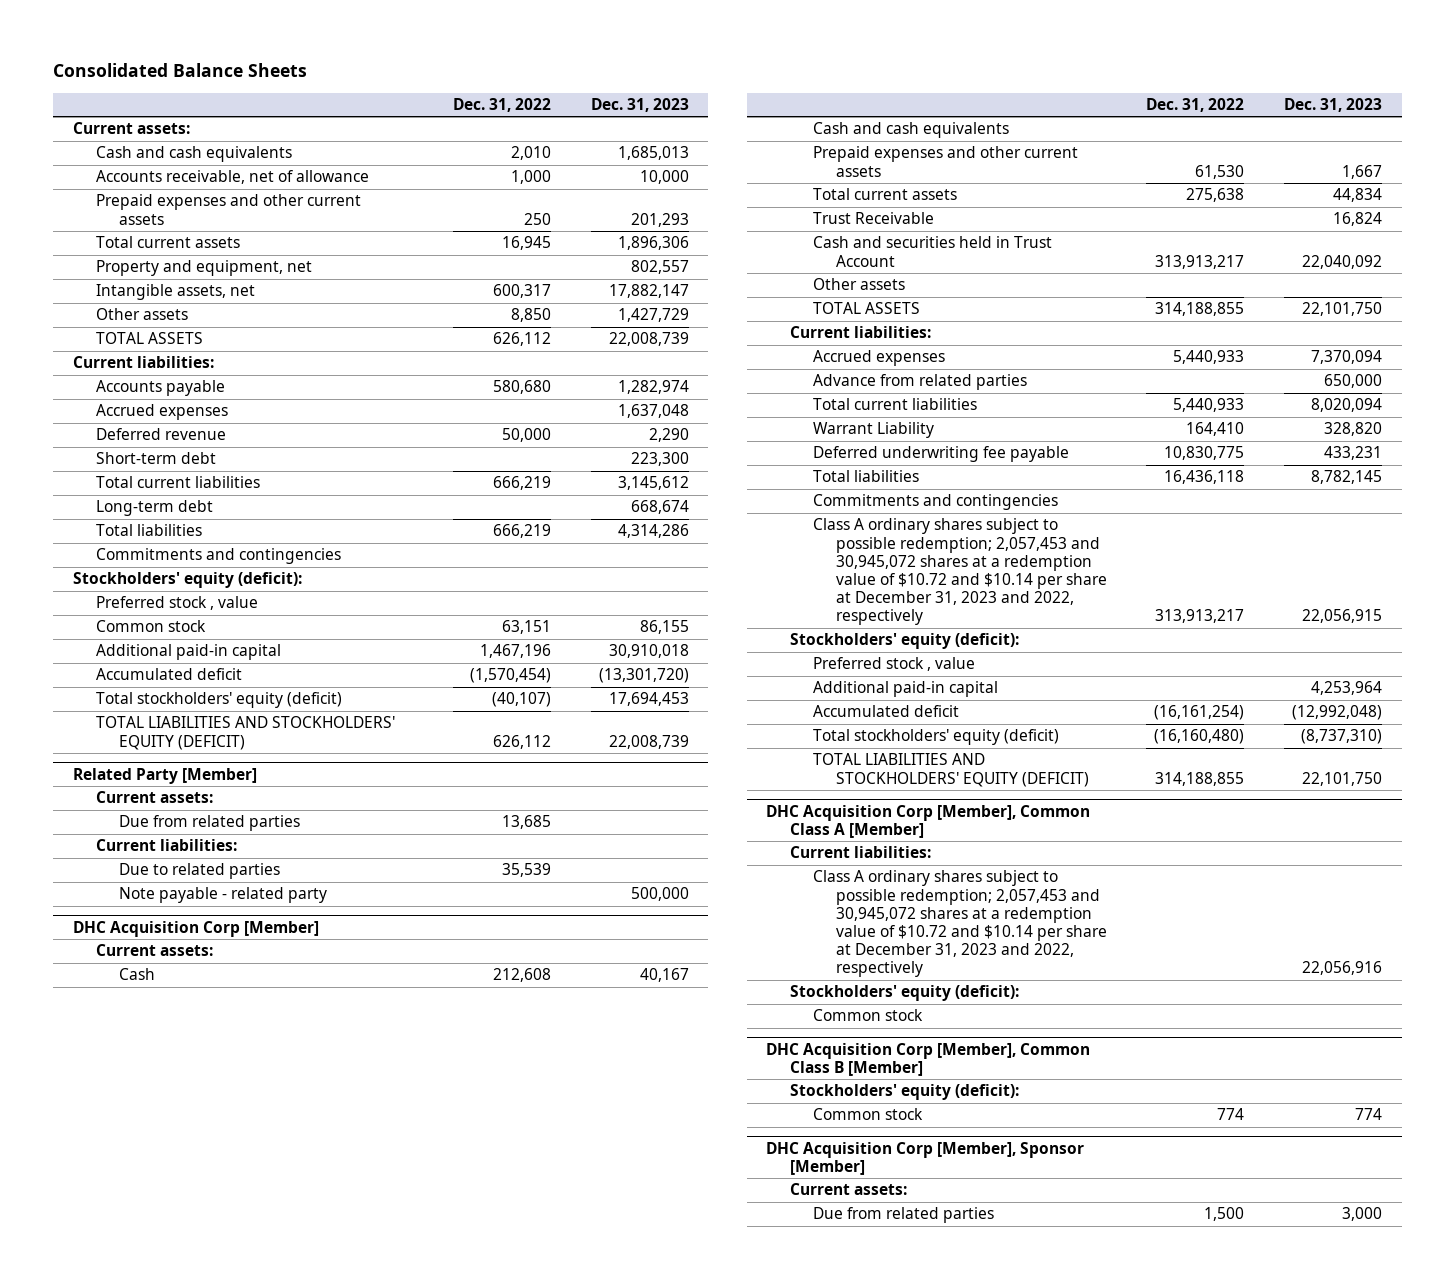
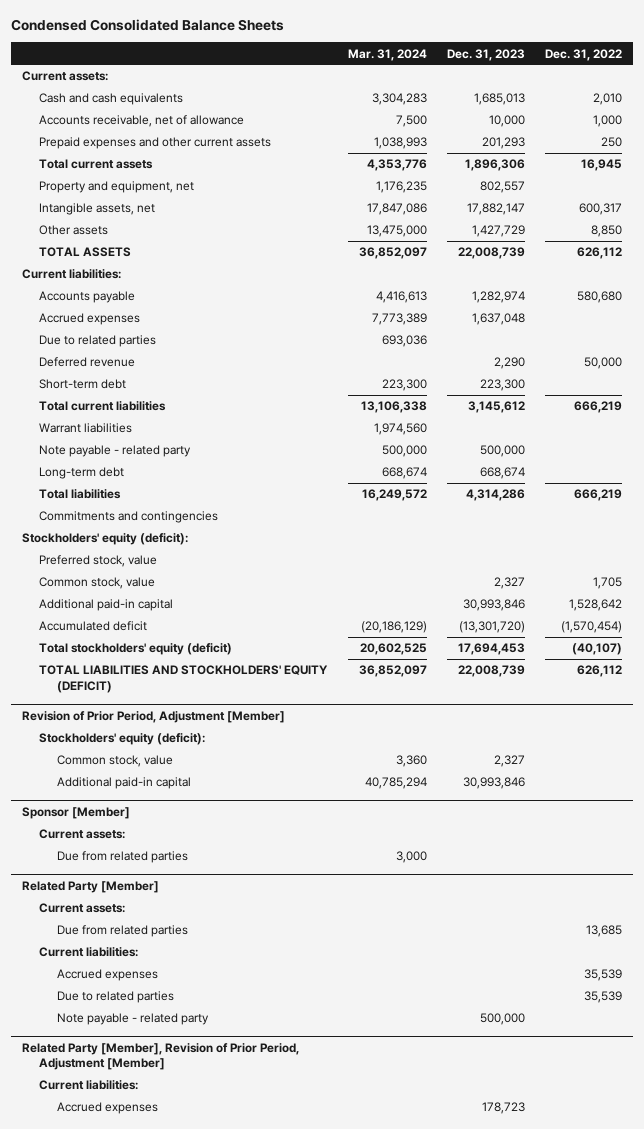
[53,63,308,78] Consolidated Balance Sheets -> [11,19,285,32] Condensed Consolidated Balance Sheets
none -> [347,48,427,61] Mar. 31, 2024
none -> [39,335,157,348] Due to related parties
none -> [39,423,133,434] Warrant liabilities
none -> [39,445,192,458] Note payable - related party
[96,596,259,611] Preferred stock , value -> [39,555,158,568] Preferred stock, value
[96,620,207,633] Common stock -> [39,577,156,590] Common stock, value
[502,620,552,635] 63,151 -> [593,577,623,590] 1,705
[639,620,689,635] 86,155 -> [493,577,525,590] 2,327
[480,644,552,659] 1,467,196 -> [569,599,623,612] 1,528,642
[608,644,689,659] 30,910,018 -> [462,599,525,612] 30,993,846
none -> [21,711,285,724] Revision of Prior Period, Adjustment [Member]
none -> [39,733,206,746] Stockholders' equity (deficit):
none -> [56,755,173,768] Common stock, value
none -> [56,777,191,790] Additional paid-in capital
none -> [21,807,130,820] Sponsor [Member]
none -> [39,829,126,840] Current assets:
none -> [56,851,188,864] Due from related parties
none -> [56,969,158,982] Accrued expenses
[73,920,320,937] DHC Acquisition Corp [Member] -> none
[96,944,214,957] Current assets: -> none
[119,968,156,981] Cash -> none
[812,122,1009,139] Cash and cash equivalents -> none
[812,146,1078,177] Prepaid expenses and other current assets -> none
[812,188,957,201] Total current assets -> none
[812,212,934,225] Trust Receivable -> none
[812,236,1052,267] Cash and securities held in Trust Account -> none
[812,278,905,291] Other assets -> none
[812,302,920,315] TOTAL ASSETS -> none
[789,326,931,339] Current liabilities: -> none
[812,350,945,367] Accrued expenses -> none
[812,374,1027,391] Advance from related parties -> none
[812,398,977,411] Total current liabilities -> none
[812,422,934,439] Warrant Liability -> none
[812,446,1069,463] Deferred underwriting fee payable -> none
[812,470,919,483] Total liabilities -> none
[812,494,1058,511] Commitments and contingencies -> none
[812,518,1108,626] Class A ordinary shares subject to possible redemption; 2,057,453 and 30,945,072 shares at a redemption value of $10.72 and $10.14 per share at December 31, 2023 and 2022, respectively -> none
[789,633,1019,650] Stockholders' equity (deficit): -> none
[812,657,975,672] Preferred stock , value -> none
[812,681,998,698] Additional paid-in capital -> none
[812,705,959,718] Accumulated deficit -> none
[812,729,1059,746] Total stockholders' equity (deficit) -> none
[812,753,1090,787] TOTAL LIABILITIES AND STOCKHOLDERS' EQUITY (DEFICIT) -> none
[766,804,1091,838] DHC Acquisition Corp [Member], Common Class A [Member] -> none
none -> [21,1043,299,1071] Related Party [Member], Revision of Prior Period, Adjustment [Member]
[812,870,1108,978] Class A ordinary shares subject to possible redemption; 2,057,453 and 30,945,072 shares at a redemption value of $10.72 and $10.14 per share at December 31, 2023 and 2022, respectively -> none
[789,985,1019,1002] Stockholders' equity (deficit): -> none
[812,1009,923,1022] Common stock -> none
[766,1042,1091,1076] DHC Acquisition Corp [Member], Common Class B [Member] -> none
[789,1084,1019,1101] Stockholders' equity (deficit): -> none
[812,1108,923,1121] Common stock -> none
[766,1141,1085,1175] DHC Acquisition Corp [Member], Sponsor [Member] -> none
[789,1183,907,1196] Current assets: -> none
[812,1207,994,1224] Due from related parties -> none
none -> [56,1102,158,1115] Accrued expenses

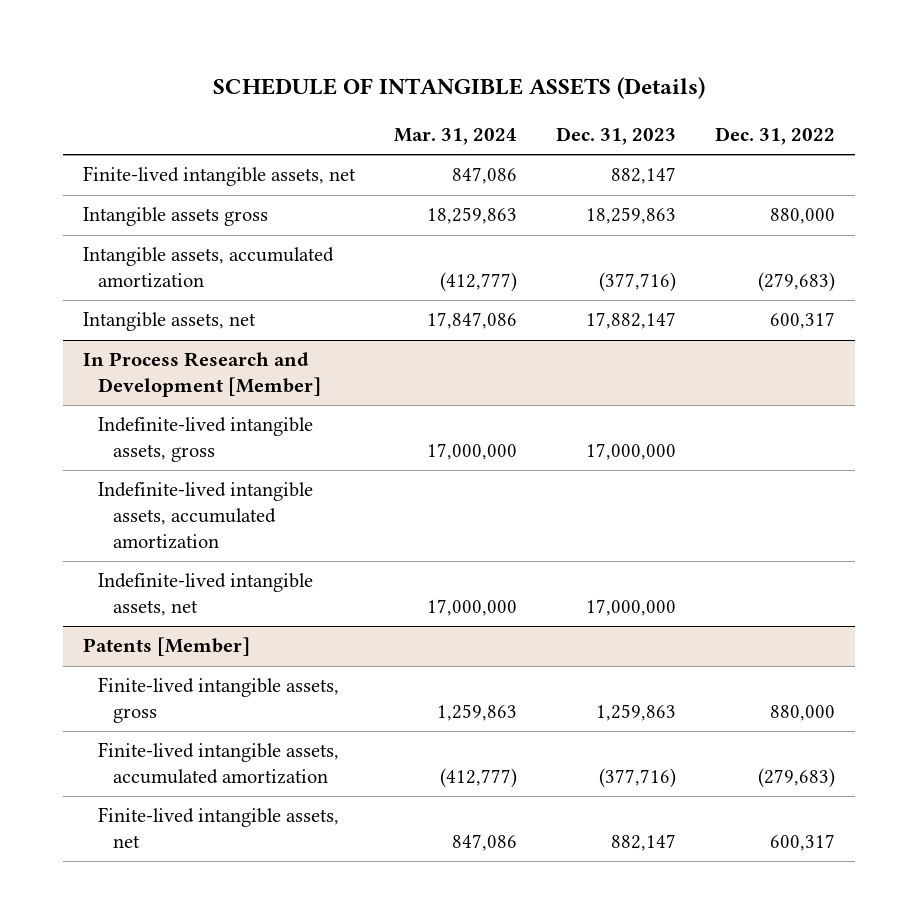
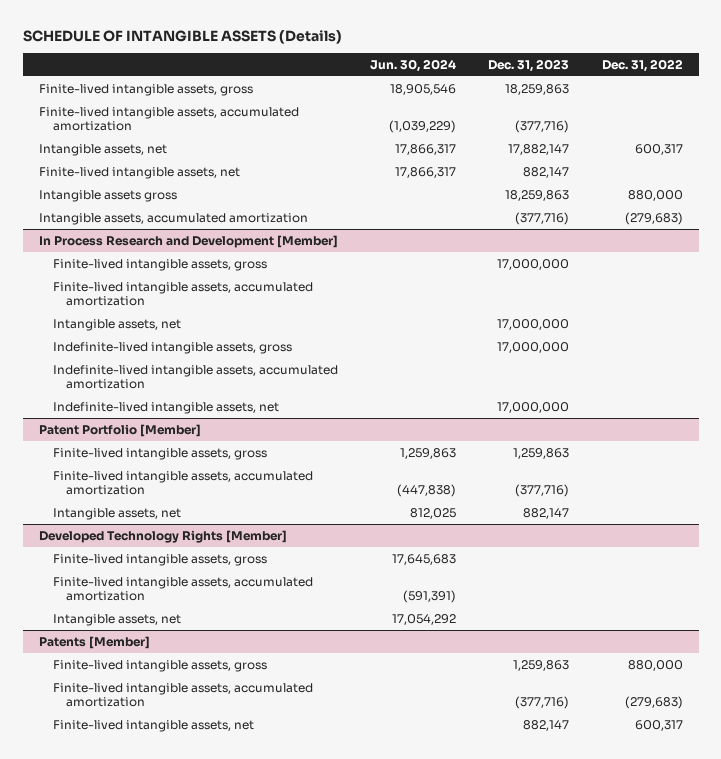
[393,128,517,146] Mar. 31, 2024 -> none
none -> [370,59,457,73] Jun. 30, 2024
none -> [38,83,253,96] Finite-lived intangible assets, gross
none -> [38,106,299,131] Finite-lived intangible assets, accumulated amortization
[82,312,256,332] Intangible assets, net -> [38,143,167,156] Intangible assets, net
none -> [52,258,267,271] Finite-lived intangible assets, gross
none -> [52,281,313,306] Finite-lived intangible assets, accumulated amortization
none -> [52,318,181,331] Intangible assets, net
none -> [38,423,201,437] Patent Portfolio [Member]
none -> [52,447,267,460] Finite-lived intangible assets, gross
none -> [52,470,313,495] Finite-lived intangible assets, accumulated amortization
none -> [52,507,181,520] Intangible assets, net
none -> [38,529,287,543] Developed Technology Rights [Member]
none -> [52,553,267,566] Finite-lived intangible assets, gross
none -> [52,576,313,601] Finite-lived intangible assets, accumulated amortization
none -> [52,613,181,626] Intangible assets, net

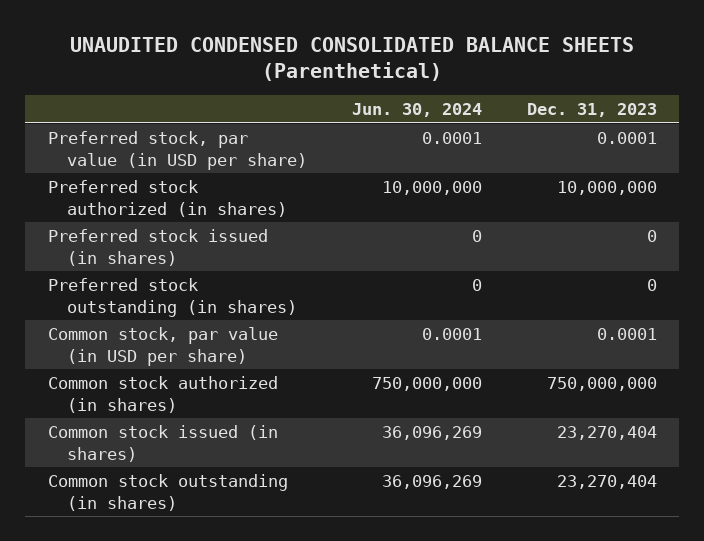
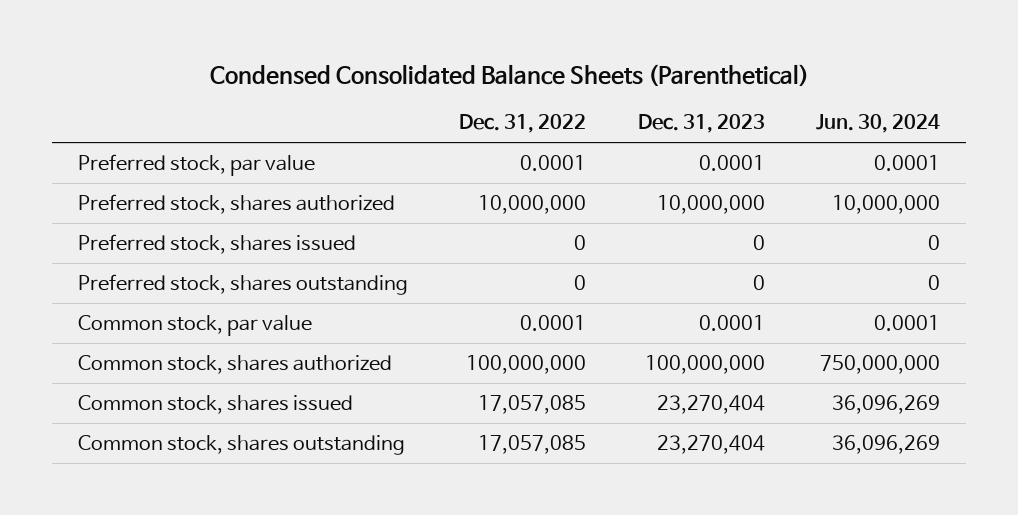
[70,36,635,81] UNAUDITED CONDENSED CONSOLIDATED BALANCE SHEETS (Parenthetical) -> [209,63,809,87] Condensed Consolidated Balance Sheets (Parenthetical)
none -> [459,114,587,134] Dec. 31, 2022
[47,131,308,170] Preferred stock, par value (in USD per share) -> [77,154,315,177] Preferred stock, par value
[47,180,288,217] Preferred stock authorized (in shares) -> [77,194,395,215] Preferred stock, shares authorized
[47,229,268,266] Preferred stock issued (in shares) -> [77,234,356,255] Preferred stock, shares issued
[47,278,298,317] Preferred stock outstanding (in shares) -> [77,274,408,296] Preferred stock, shares outstanding
[47,327,278,366] Common stock, par value (in USD per share) -> [77,315,312,337] Common stock, par value
[47,376,278,413] Common stock authorized (in shares) -> [77,355,392,375] Common stock, shares authorized
[546,377,657,392] 750,000,000 -> [644,355,765,375] 100,000,000
[47,425,278,462] Common stock issued (in shares) -> [77,395,353,415] Common stock, shares issued
[47,474,288,511] Common stock outstanding (in shares) -> [77,435,405,456] Common stock, shares outstanding

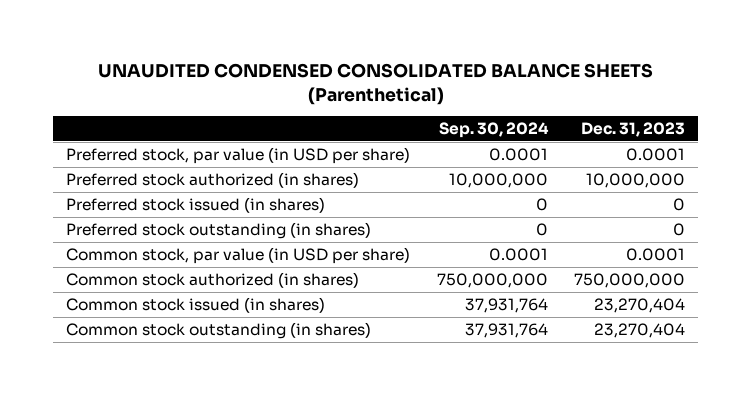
[209,63,809,87] Condensed Consolidated Balance Sheets (Parenthetical) -> [97,62,653,105] UNAUDITED CONDENSED CONSOLIDATED BALANCE SHEETS (Parenthetical)
[459,114,587,134] Dec. 31, 2022 -> none
[816,114,941,134] Jun. 30, 2024 -> none
none -> [438,121,549,138] Sep. 30, 2024
[77,154,315,177] Preferred stock, par value -> [66,146,411,164] Preferred stock, par value (in USD per share)
[77,194,395,215] Preferred stock, shares authorized -> [66,171,360,188] Preferred stock authorized (in shares)
[77,234,356,255] Preferred stock, shares issued -> [66,196,326,213] Preferred stock issued (in shares)
[77,274,408,296] Preferred stock, shares outstanding -> [66,221,372,239] Preferred stock outstanding (in shares)
[77,315,312,337] Common stock, par value -> [66,246,411,264] Common stock, par value (in USD per share)
[77,355,392,375] Common stock, shares authorized -> [66,271,360,288] Common stock authorized (in shares)
[644,355,765,375] 100,000,000 -> [573,272,685,288] 750,000,000
[77,395,353,415] Common stock, shares issued -> [66,296,326,313] Common stock issued (in shares)
[77,435,405,456] Common stock, shares outstanding -> [66,321,372,339] Common stock outstanding (in shares)

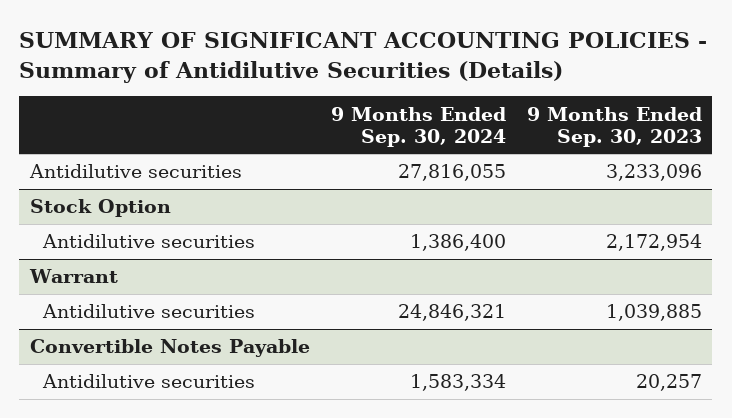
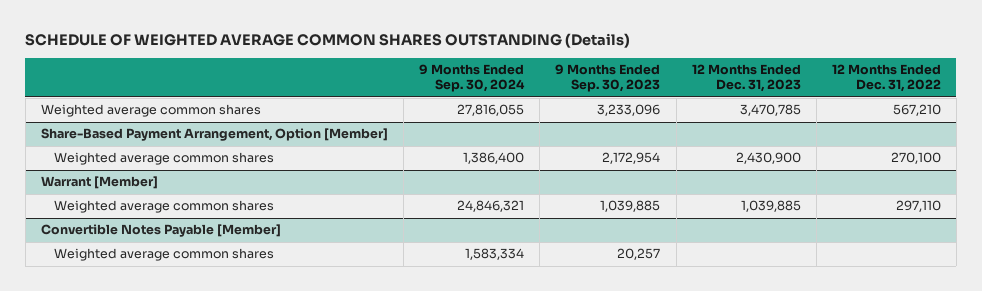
[19,32,708,83] SUMMARY OF SIGNIFICANT ACCOUNTING POLICIES - Summary of Antidilutive Securities (Details) -> [25,33,631,49] SCHEDULE OF WEIGHTED AVERAGE COMMON SHARES OUTSTANDING (Details)
none -> [691,64,801,93] 12 Months Ended Dec. 31, 2023
none -> [831,64,941,93] 12 Months Ended Dec. 31, 2022
[28,164,242,179] Antidilutive securities -> [41,104,262,118] Weighted average common shares
[29,199,171,218] Stock Option -> [41,128,389,142] Share-Based Payment Arrangement, Option [Member]
[42,234,256,249] Antidilutive securities -> [53,152,274,166] Weighted average common shares
[28,269,118,284] Warrant -> [41,176,159,190] Warrant [Member]
[42,304,256,319] Antidilutive securities -> [53,200,274,214] Weighted average common shares
[29,339,310,358] Convertible Notes Payable -> [41,224,282,238] Convertible Notes Payable [Member]
[42,374,256,389] Antidilutive securities -> [53,248,274,262] Weighted average common shares

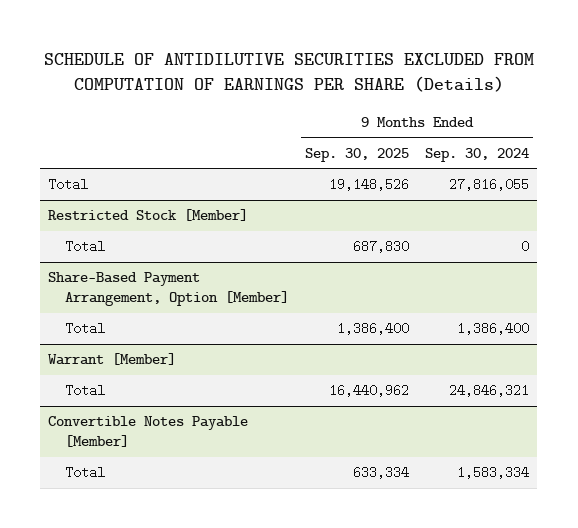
[25,33,631,49] SCHEDULE OF WEIGHTED AVERAGE COMMON SHARES OUTSTANDING (Details) -> [43,53,534,93] SCHEDULE OF ANTIDILUTIVE SECURITIES EXCLUDED FROM COMPUTATION OF EARNINGS PER SHARE (Details)
[555,64,661,93] 9 Months Ended Sep. 30, 2023 -> none
[691,64,801,93] 12 Months Ended Dec. 31, 2023 -> none
[831,64,941,93] 12 Months Ended Dec. 31, 2022 -> none
none -> [305,147,410,162] Sep. 30, 2025
[41,104,262,118] Weighted average common shares -> [48,178,89,192] Total
none -> [48,209,249,222] Restricted Stock [Member]
none -> [64,240,105,254] Total
[53,152,274,166] Weighted average common shares -> [64,322,105,336] Total
[53,200,274,214] Weighted average common shares -> [64,384,105,398] Total
[53,248,274,262] Weighted average common shares -> [64,466,105,480] Total

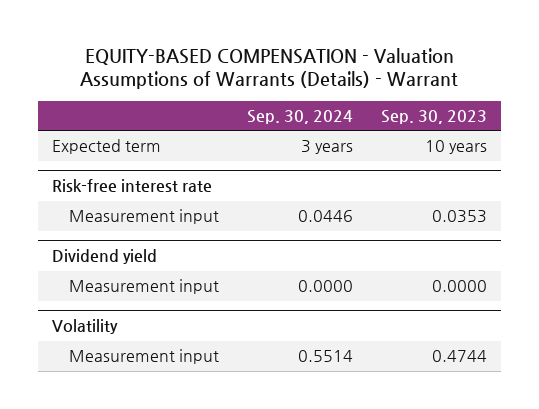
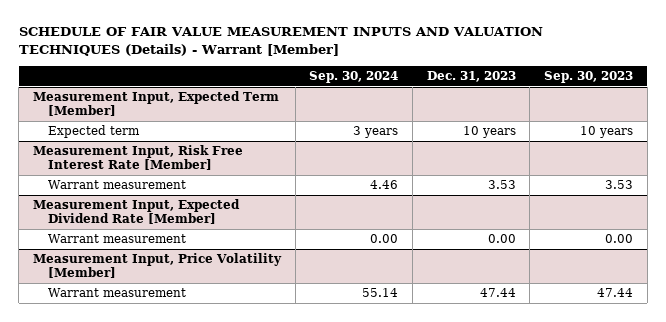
[80,47,459,90] EQUITY-BASED COMPENSATION - Valuation Assumptions of Warrants (Details) - Warrant -> [18,27,543,57] SCHEDULE OF FAIR VALUE MEASUREMENT INPUTS AND VALUATION TECHNIQUES (Details) - Warrant [Member]
none -> [426,70,516,82] Dec. 31, 2023
none -> [32,91,279,116] Measurement Input, Expected Term [Member]
[51,179,212,193] Risk-free interest rate -> [32,145,243,170] Measurement Input, Risk Free Interest Rate [Member]
[69,209,220,225] Measurement input -> [47,180,186,190] Warrant measurement
[298,210,354,223] 0.0446 -> [370,180,399,190] 4.46
[432,210,488,224] 0.0353 -> [605,180,634,190] 3.53
[51,249,157,265] Dividend yield -> [32,199,240,224] Measurement Input, Expected Dividend Rate [Member]
[69,279,220,295] Measurement input -> [47,234,186,244] Warrant measurement
[298,280,354,293] 0.0000 -> [370,234,399,244] 0.00
[432,280,488,293] 0.0000 -> [605,234,634,244] 0.00
[51,319,118,335] Volatility -> [32,253,282,278] Measurement Input, Price Volatility [Member]
[69,349,220,365] Measurement input -> [47,288,186,298] Warrant measurement
[298,350,354,363] 0.5514 -> [362,288,399,298] 55.14
[432,350,488,363] 0.4744 -> [597,288,634,298] 47.44

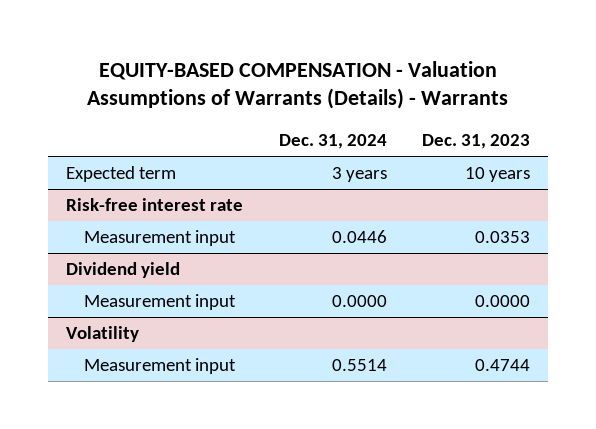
[18,27,543,57] SCHEDULE OF FAIR VALUE MEASUREMENT INPUTS AND VALUATION TECHNIQUES (Details) - Warrant [Member] -> [87,60,509,110] EQUITY-BASED COMPENSATION - Valuation Assumptions of Warrants (Details) - Warrants
[309,70,399,83] Sep. 30, 2024 -> none
[544,70,634,83] Sep. 30, 2023 -> none
none -> [278,134,387,150] Dec. 31, 2024
[32,91,279,116] Measurement Input, Expected Term [Member] -> none
[32,145,243,170] Measurement Input, Risk Free Interest Rate [Member] -> [65,198,243,212] Risk-free interest rate
[47,180,186,190] Warrant measurement -> [84,230,237,247] Measurement input
[487,180,516,190] 3.53 -> [475,231,531,244] 0.0353
[32,199,240,224] Measurement Input, Expected Dividend Rate [Member] -> [65,262,180,279] Dividend yield
[47,234,186,244] Warrant measurement -> [84,294,237,311] Measurement input
[487,234,516,244] 0.00 -> [475,295,531,308] 0.0000
[32,253,282,278] Measurement Input, Price Volatility [Member] -> [65,326,139,343] Volatility
[47,288,186,298] Warrant measurement -> [84,358,237,375] Measurement input
[479,288,516,298] 47.44 -> [475,359,531,372] 0.4744

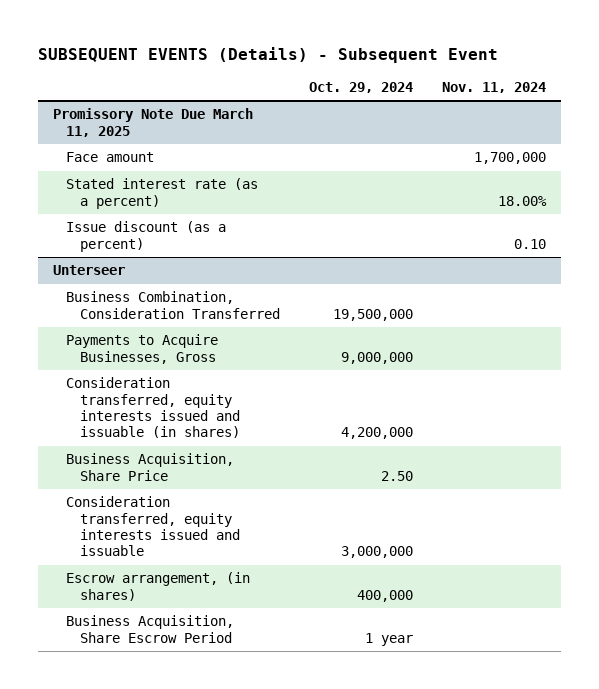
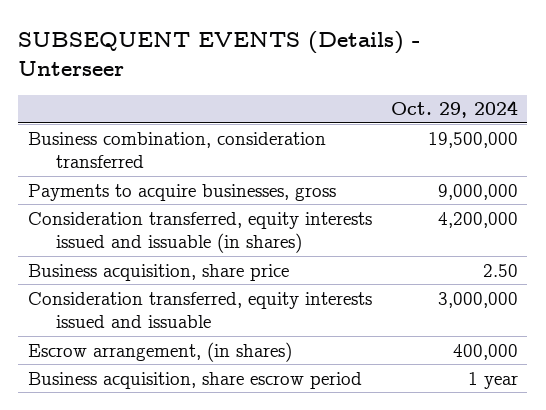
[38,46,499,63] SUBSEQUENT EVENTS (Details) - Subsequent Event -> [18,31,421,77] SUBSEQUENT EVENTS (Details) - Unterseer
[442,81,547,93] Nov. 11, 2024 -> none
[53,108,254,137] Promissory Note Due March 11, 2025 -> none
[66,152,155,163] Face amount -> none
[66,178,259,209] Stated interest rate (as a percent) -> none
[66,221,227,252] Issue discount (as a percent) -> none
[53,265,126,276] Unterseer -> none
[66,291,280,319] Business Combination, Consideration Transferred -> [27,131,326,168] Business combination, consideration transferred
[66,334,219,364] Payments to Acquire Businesses, Gross -> [27,183,336,201] Payments to acquire businesses, gross
[66,453,235,481] Business Acquisition, Share Price -> [27,263,289,281] Business acquisition, share price
[66,615,235,643] Business Acquisition, Share Escrow Period -> [27,371,362,389] Business acquisition, share escrow period

